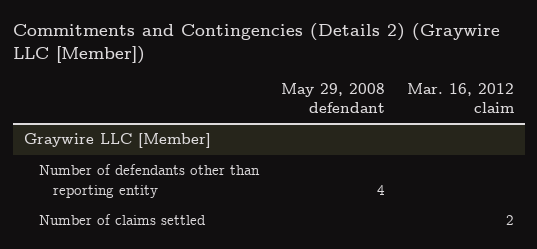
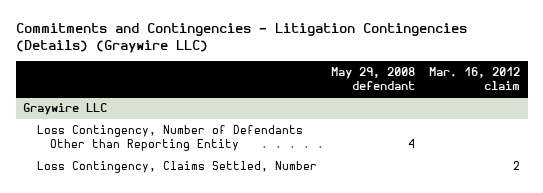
[12,22,500,64] Commitments and Contingencies (Details 2) (Graywire LLC [Member]) -> [15,22,467,53] Commitments and Contingencies - Litigation Contingencies (Details) (Graywire LLC)
[23,133,211,149] Graywire LLC [Member] -> [23,103,108,116] Graywire LLC
[38,164,260,198] Number of defendants other than reporting entity -> [36,125,303,151] Loss Contingency, Number of Defendants Other than Reporting Entity
[38,214,206,226] Number of claims settled -> [36,161,317,174] Loss Contingency, Claims Settled, Number

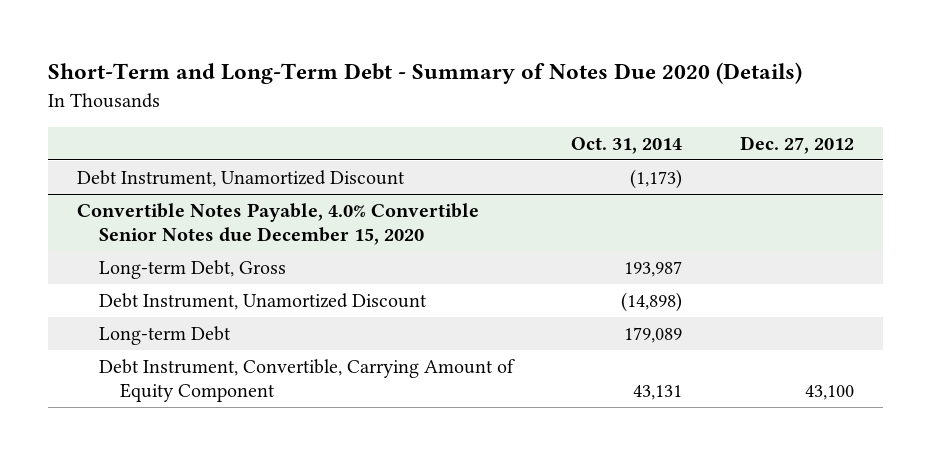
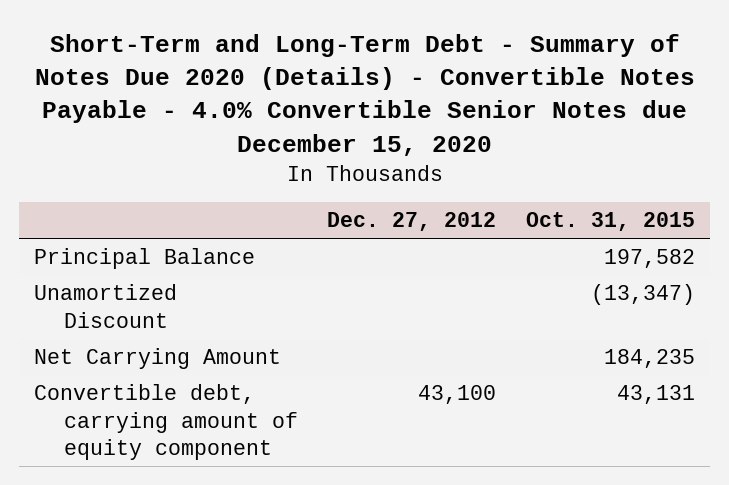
[48,62,803,85] Short-Term and Long-Term Debt - Summary of Notes Due 2020 (Details) -> [34,34,695,156] Short-Term and Long-Term Debt - Summary of Notes Due 2020 (Details) - Convertible Notes Payable - 4.0% Convertible Senior Notes due December 15, 2020
[570,136,682,154] Oct. 31, 2014 -> none
none -> [526,212,696,232] Oct. 31, 2015
[77,202,480,246] Convertible Notes Payable, 4.0% Convertible Senior Notes due December 15, 2020 -> none
[98,259,286,279] Long-term Debt, Gross -> none
[98,292,427,310] Debt Instrument, Unamortized Discount -> none
[98,325,231,345] Long-term Debt -> none
[98,358,515,403] Debt Instrument, Convertible, Carrying Amount of Equity Component -> none
none -> [33,248,255,270] Principal Balance
[77,169,406,187] Debt Instrument, Unamortized Discount -> [33,284,177,328] Unamortized Discount
none -> [33,348,281,370] Net Carrying Amount
none -> [33,384,298,460] Convertible debt, carrying amount of equity component

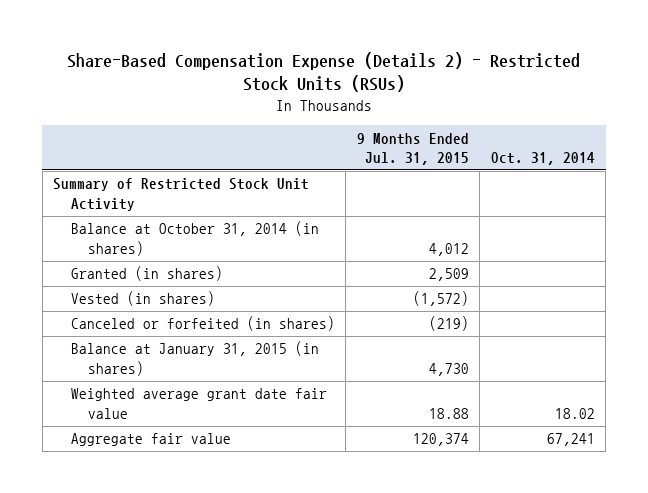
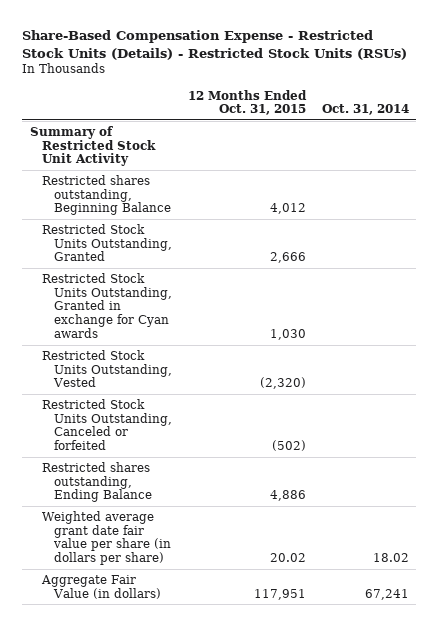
[66,51,580,93] Share-Based Compensation Expense (Details 2) - Restricted Stock Units (RSUs) -> [22,29,408,60] Share-Based Compensation Expense - Restricted Stock Units (Details) - Restricted Stock Units (RSUs)
[356,132,469,166] 9 Months Ended Jul. 31, 2015 -> none
none -> [187,89,307,116] 12 Months Ended Oct. 31, 2015
[70,221,319,257] Balance at October 31, 2014 (in shares) -> [42,174,172,216] Restricted shares outstanding, Beginning Balance
[70,266,223,282] Granted (in shares) -> [42,223,173,262] Restricted Stock Units Outstanding, Granted
none -> [42,272,173,339] Restricted Stock Units Outstanding, Granted in exchange for Cyan awards
[70,291,215,307] Vested (in shares) -> [42,349,173,388] Restricted Stock Units Outstanding, Vested
[70,316,335,332] Canceled or forfeited (in shares) -> [42,398,173,451] Restricted Stock Units Outstanding, Canceled or forfeited
[70,341,319,377] Balance at January 31, 2015 (in shares) -> [42,461,153,503] Restricted shares outstanding, Ending Balance
[70,388,327,420] Weighted average grant date fair value -> [42,510,172,566] Weighted average grant date fair value per share (in dollars per share)
[70,433,231,447] Aggregate fair value -> [41,574,162,599] Aggregate Fair Value (in dollars)

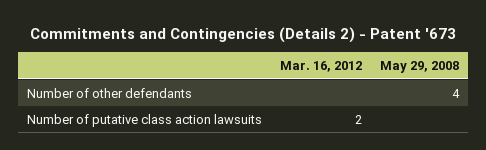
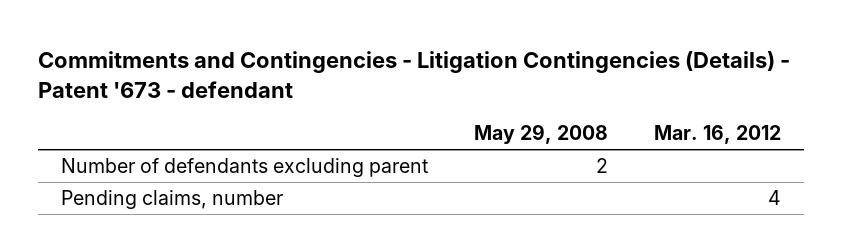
[30,27,457,44] Commitments and Contingencies (Details 2) - Patent '673 -> [38,51,791,98] Commitments and Contingencies - Litigation Contingencies (Details) - Patent '673 - defendant
[27,113,263,127] Number of putative class action lawsuits -> none
[27,87,193,98] Number of other defendants -> [61,158,429,178] Number of defendants excluding parent
[451,88,460,98] 4 -> [595,158,608,174] 2
none -> [61,190,284,210] Pending claims, number

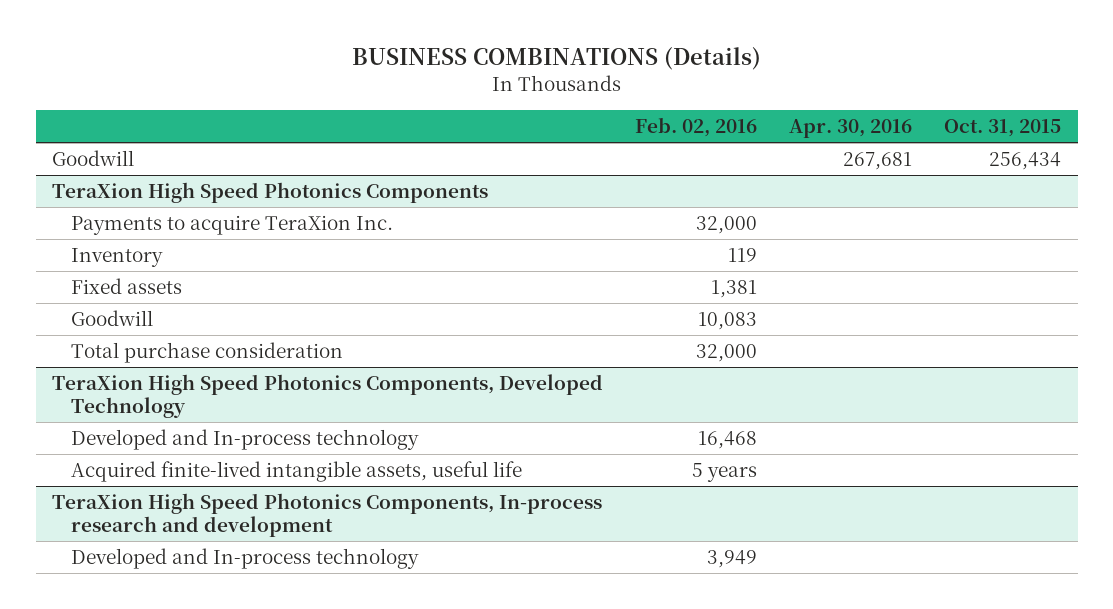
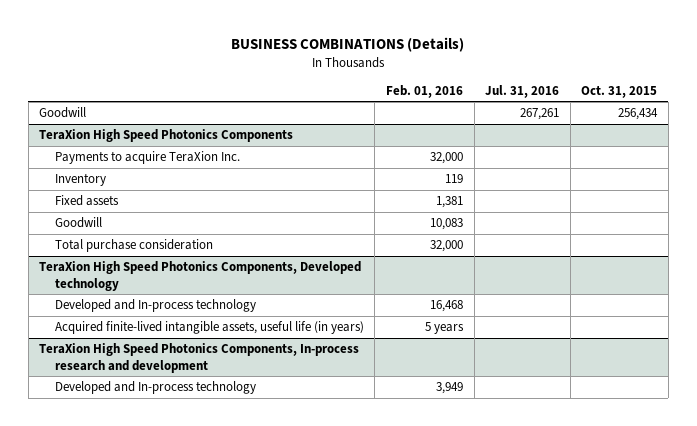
[635,116,758,137] Feb. 02, 2016 -> none
[789,118,913,138] Apr. 30, 2016 -> none
none -> [385,84,463,98] Feb. 01, 2016
none -> [485,84,560,98] Jul. 31, 2016
[51,374,603,418] TeraXion High Speed Photonics Components, Developed Technology -> [39,261,362,291] TeraXion High Speed Photonics Components, Developed technology
[70,461,522,483] Acquired finite-lived intangible assets, useful life -> [54,321,364,335] Acquired finite-lived intangible assets, useful life (in years)

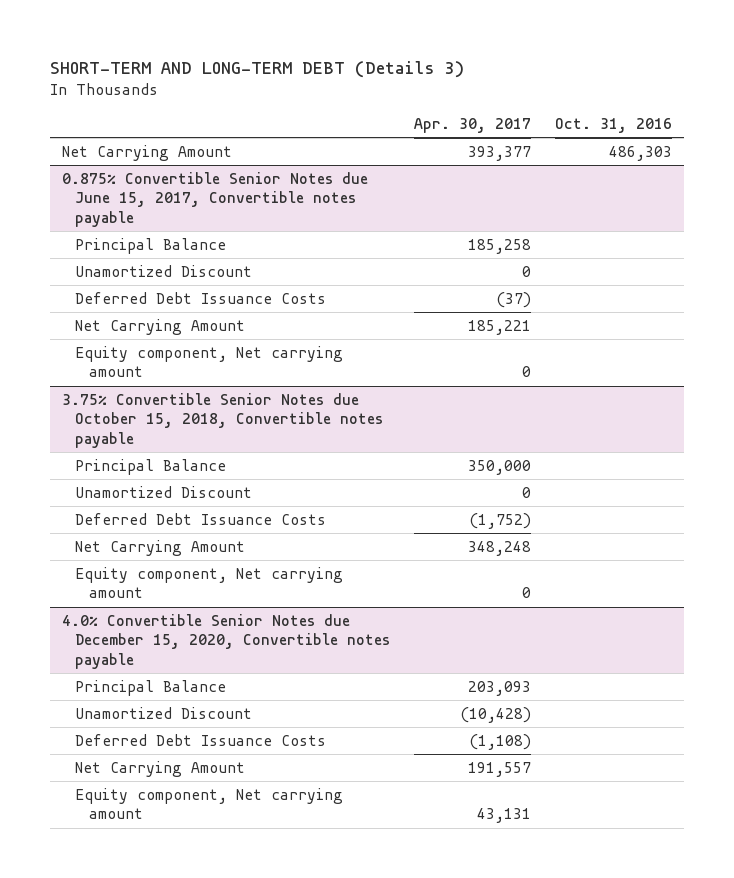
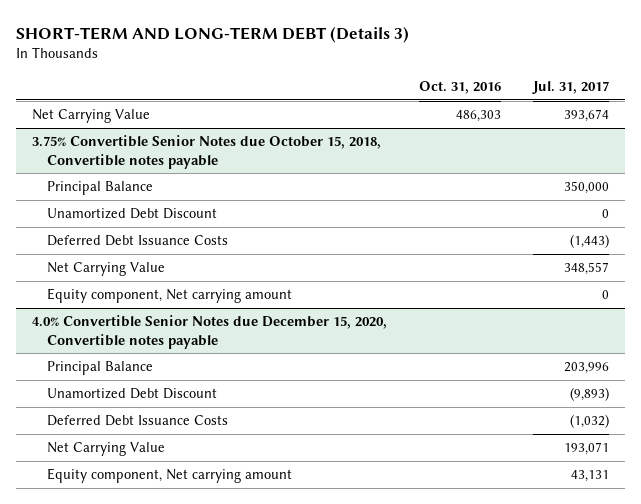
[414,117,532,133] Apr. 30, 2017 -> none
none -> [531,81,609,95] Jul. 31, 2017
[61,171,368,228] 0.875% Convertible Senior Notes due June 15, 2017, Convertible notes payable -> none
[75,237,227,254] Principal Balance -> none
[75,264,253,277] Unamortized Discount -> none
[75,291,327,304] Deferred Debt Issuance Costs -> none
[75,318,246,335] Net Carrying Amount -> none
[75,345,344,378] Equity component, Net carrying amount -> none
[61,144,232,161] Net Carrying Amount -> [31,109,150,124] Net Carrying Value
[75,485,253,498] Unamortized Discount -> [47,208,218,220] Unamortized Debt Discount
[75,539,246,556] Net Carrying Amount -> [47,262,166,277] Net Carrying Value
[75,706,253,719] Unamortized Discount -> [47,388,218,400] Unamortized Debt Discount
[75,760,246,777] Net Carrying Amount -> [47,442,166,457] Net Carrying Value

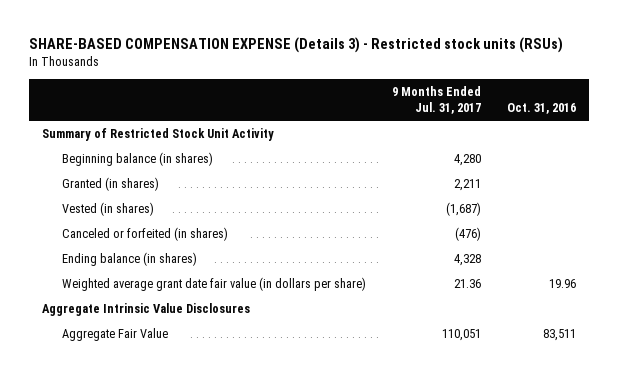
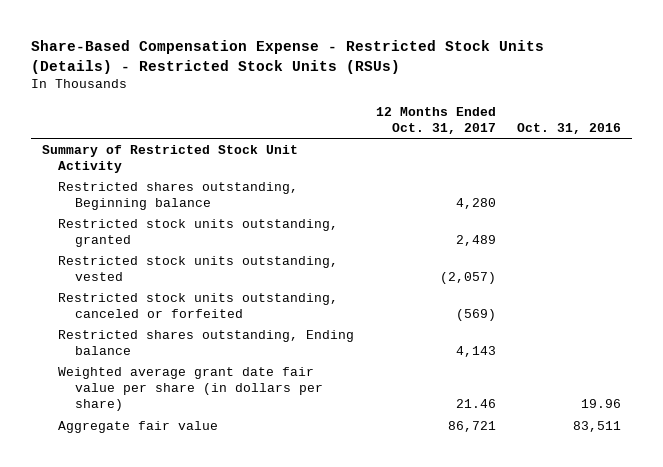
[29,37,564,54] SHARE-BASED COMPENSATION EXPENSE (Details 3) - Restricted stock units (RSUs) -> [31,39,545,74] Share-Based Compensation Expense - Restricted Stock Units (Details) - Restricted Stock Units (RSUs)
[392,86,482,114] 9 Months Ended Jul. 31, 2017 -> none
none -> [375,106,496,134] 12 Months Ended Oct. 31, 2017
[42,303,251,317] Aggregate Intrinsic Value Disclosures -> none
[62,152,214,167] Beginning balance (in shares) -> [58,181,299,211] Restricted shares outstanding, Beginning balance
[62,177,160,192] Granted (in shares) -> [58,218,339,248] Restricted stock units outstanding, granted
[62,202,155,217] Vested (in shares) -> [58,255,339,282] Restricted stock units outstanding, vested
[62,227,229,242] Canceled or forfeited (in shares) -> [58,292,339,319] Restricted stock units outstanding, canceled or forfeited
[62,252,198,267] Ending balance (in shares) -> [58,329,355,356] Restricted shares outstanding, Ending balance
[62,277,367,292] Weighted average grant date fair value (in dollars per share) -> [58,366,323,412] Weighted average grant date fair value per share (in dollars per share)
[62,328,169,342] Aggregate Fair Value -> [58,420,219,433] Aggregate fair value

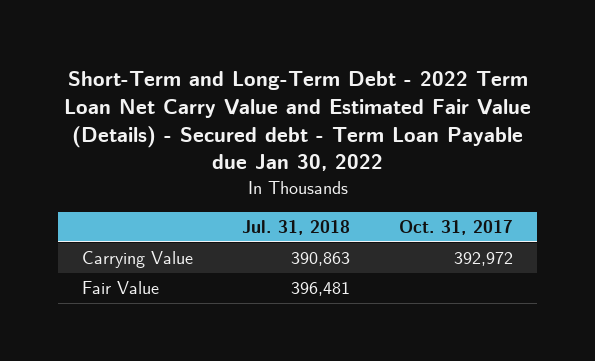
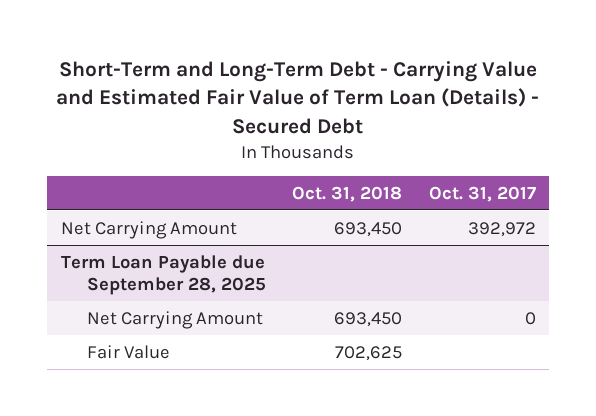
[63,70,531,172] Short-Term and Long-Term Debt - 2022 Term Loan Net Carry Value and Estimated Fair Value (Details) - Secured debt - Term Loan Payable due Jan 30, 2022 -> [56,60,540,134] Short-Term and Long-Term Debt - Carrying Value and Estimated Fair Value of Term Loan (Details) - Secured Debt
[242,219,351,235] Jul. 31, 2018 -> none
none -> [292,185,403,202] Oct. 31, 2018
[82,281,160,295] Fair Value -> none
[82,251,194,269] Carrying Value -> [60,220,237,239] Net Carrying Amount
none -> [60,254,266,296] Term Loan Payable due September 28, 2025
none -> [86,310,263,329] Net Carrying Amount
none -> [86,344,170,359] Fair Value

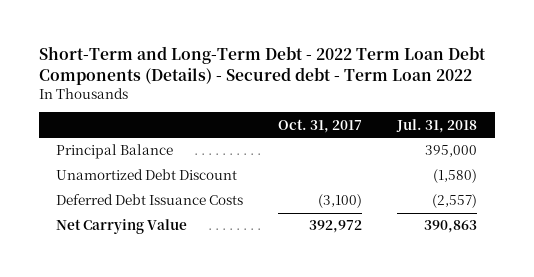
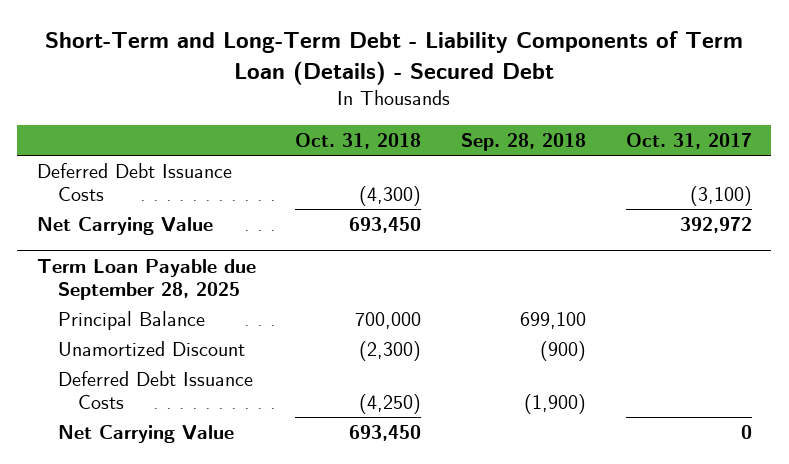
[38,45,486,85] Short-Term and Long-Term Debt - 2022 Term Loan Debt Components (Details) - Secured debt - Term Loan 2022 -> [45,30,744,85] Short-Term and Long-Term Debt - Liability Components of Term Loan (Details) - Secured Debt
[396,118,478,133] Jul. 31, 2018 -> none
none -> [295,133,422,150] Oct. 31, 2018
none -> [461,133,587,152] Sep. 28, 2018
[56,144,174,160] Principal Balance -> none
[56,169,238,181] Unamortized Debt Discount -> none
none -> [36,258,256,300] Term Loan Payable due September 28, 2025
none -> [57,310,205,330] Principal Balance
none -> [57,340,245,356] Unamortized Discount
none -> [57,370,253,410] Deferred Debt Issuance Costs
none -> [57,424,234,443] Net Carrying Value

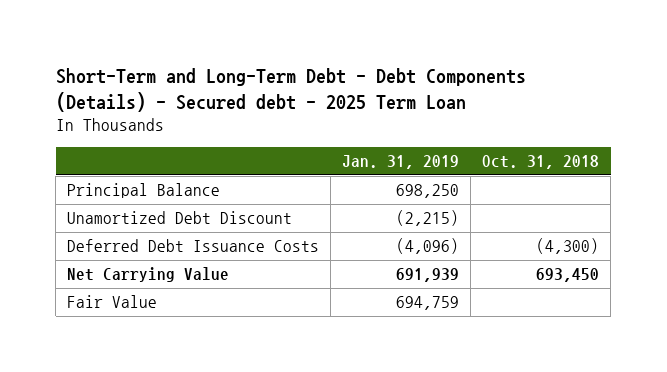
[45,30,744,85] Short-Term and Long-Term Debt - Liability Components of Term Loan (Details) - Secured Debt -> [55,67,526,112] Short-Term and Long-Term Debt - Debt Components (Details) - Secured debt - 2025 Term Loan
[461,133,587,152] Sep. 28, 2018 -> none
[625,133,752,150] Oct. 31, 2017 -> none
none -> [342,155,460,170] Jan. 31, 2019
none -> [67,183,221,199] Principal Balance
none -> [67,211,293,225] Unamortized Debt Discount
[36,258,256,300] Term Loan Payable due September 28, 2025 -> none
[57,310,205,330] Principal Balance -> none
[57,340,245,356] Unamortized Discount -> none
[57,370,253,410] Deferred Debt Issuance Costs -> none
[57,424,234,443] Net Carrying Value -> none
none -> [67,295,158,309] Fair Value

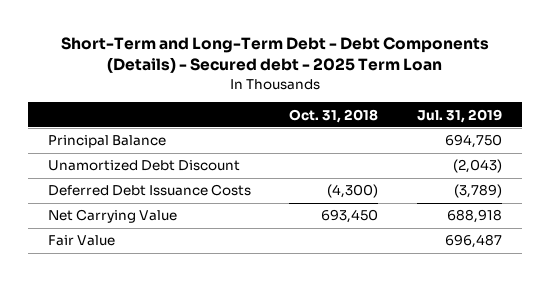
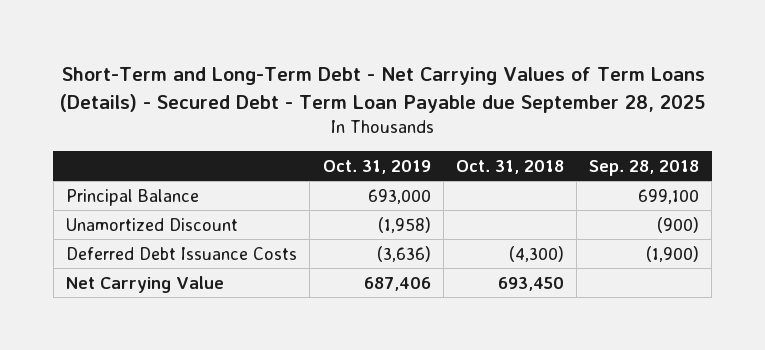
[60,37,489,74] Short-Term and Long-Term Debt - Debt Components (Details) - Secured debt - 2025 Term Loan -> [59,67,706,113] Short-Term and Long-Term Debt - Net Carrying Values of Term Loans (Details) - Secured Debt - Term Loan Payable due September 28, 2025
[417,108,503,123] Jul. 31, 2019 -> none
none -> [322,159,431,174] Oct. 31, 2019
none -> [589,159,700,176] Sep. 28, 2018
[47,160,240,172] Unamortized Debt Discount -> [66,217,239,231] Unamortized Discount
[47,235,115,247] Fair Value -> none

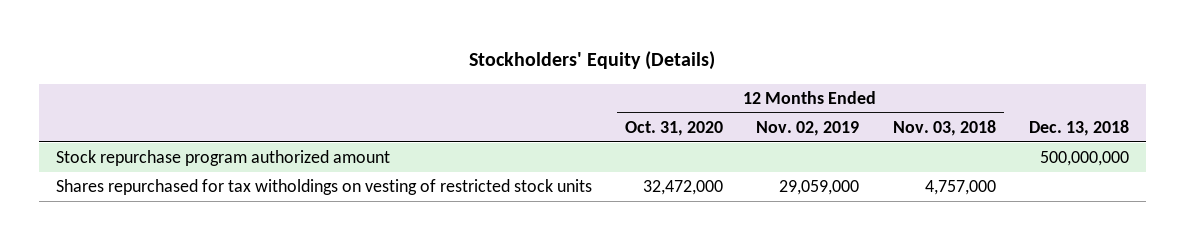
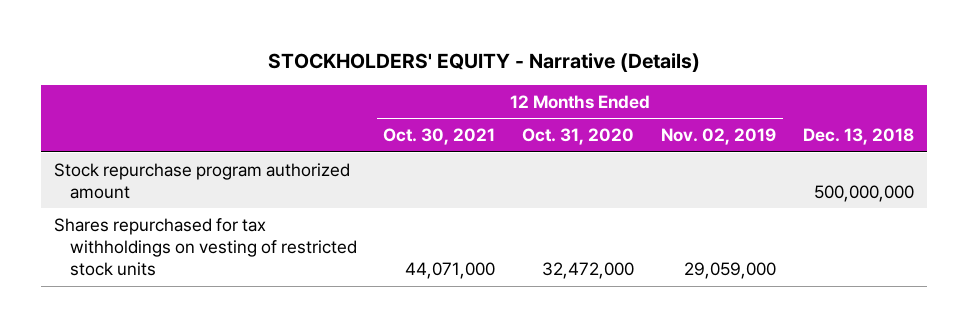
[469,51,716,71] Stockholders' Equity (Details) -> [268,52,701,72] STOCKHOLDERS' EQUITY - Narrative (Details)
[892,120,996,137] Nov. 03, 2018 -> none
none -> [383,128,496,146] Oct. 30, 2021
[55,179,592,196] Shares repurchased for tax witholdings on vesting of restricted stock units -> [54,217,357,277] Shares repurchased for tax withholdings on vesting of restricted stock units

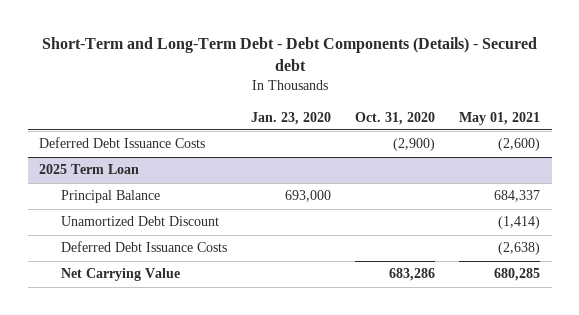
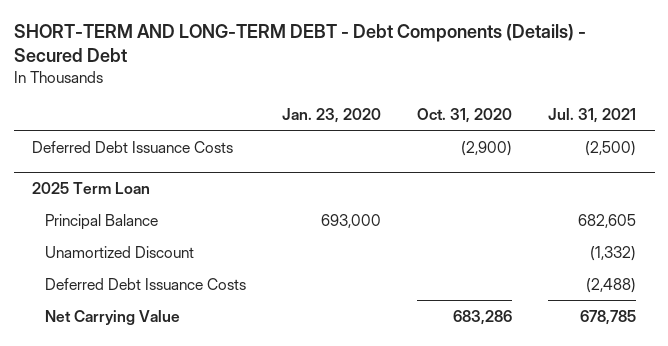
[41,37,537,72] Short-Term and Long-Term Debt - Debt Components (Details) - Secured debt -> [13,23,586,62] SHORT-TERM AND LONG-TERM DEBT - Debt Components (Details) - Secured Debt
[458,111,540,125] May 01, 2021 -> none
none -> [548,107,637,123] Jul. 31, 2021
[61,216,220,227] Unamortized Debt Discount -> [44,245,194,258] Unamortized Discount

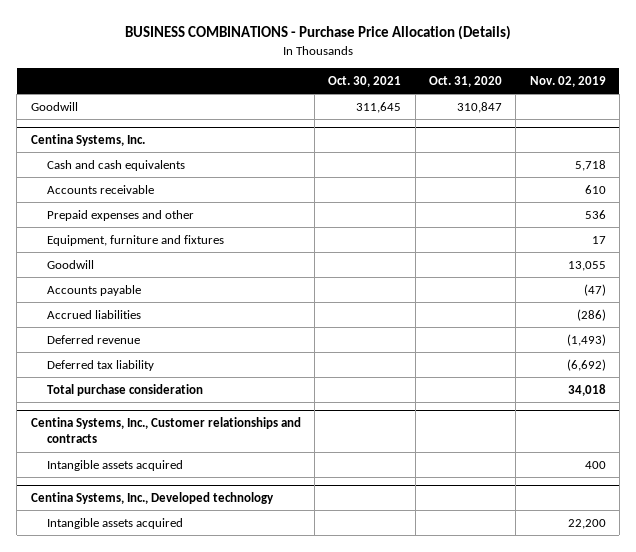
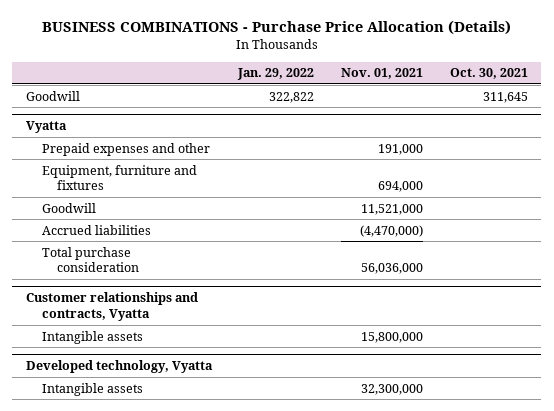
[428,75,502,87] Oct. 31, 2020 -> none
[529,75,606,87] Nov. 02, 2019 -> none
none -> [237,68,315,81] Jan. 29, 2022
none -> [341,68,424,80] Nov. 01, 2021
[30,134,145,147] Centina Systems, Inc. -> none
[46,159,185,171] Cash and cash equivalents -> none
[46,184,154,194] Accounts receivable -> none
[46,209,194,221] Prepaid expenses and other -> none
[46,234,224,246] Equipment, furniture and fixtures -> none
[46,259,94,269] Goodwill -> none
[46,284,141,296] Accounts payable -> none
[46,309,141,319] Accrued liabilities -> none
[46,334,140,344] Deferred revenue -> none
[46,359,154,371] Deferred tax liability -> none
[46,383,203,396] Total purchase consideration -> none
[30,492,274,505] Centina Systems, Inc., Developed technology -> none
[46,517,183,529] Intangible assets acquired -> none
none -> [25,121,67,134] Vyatta
none -> [41,142,210,156] Prepaid expenses and other
none -> [41,164,197,191] Equipment, furniture and fixtures
none -> [41,202,96,213] Goodwill
none -> [41,224,151,235] Accrued liabilities
none -> [41,246,140,273] Total purchase consideration
[30,417,301,444] Centina Systems, Inc., Customer relationships and contracts -> [25,292,198,322] Customer relationships and contracts, Vyatta
[46,459,183,471] Intangible assets acquired -> [41,330,143,344] Intangible assets
none -> [25,360,213,374] Developed technology, Vyatta
none -> [41,382,143,396] Intangible assets

